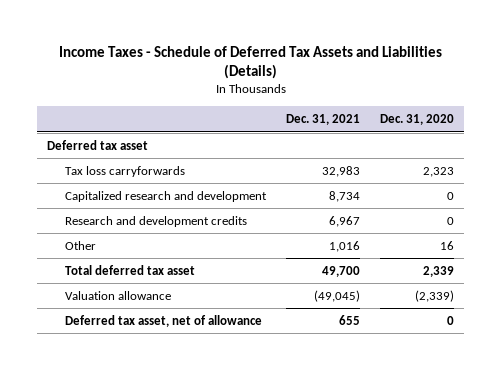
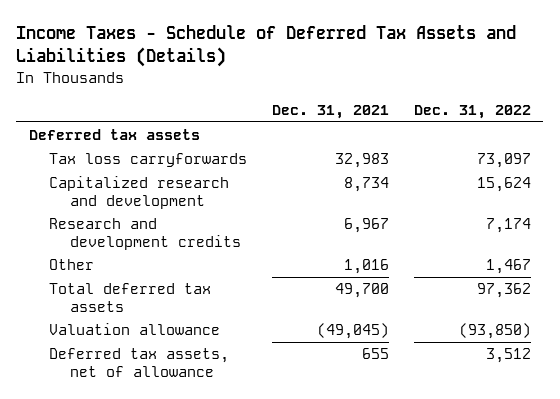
[380,113,455,125] Dec. 31, 2020 -> none
none -> [414,104,532,119] Dec. 31, 2022
[46,139,148,150] Deferred tax asset -> [28,129,200,141] Deferred tax assets
[64,264,195,275] Total deferred tax asset -> [49,283,212,312] Total deferred tax assets
[64,314,262,327] Deferred tax asset, net of allowance -> [49,348,230,377] Deferred tax assets, net of allowance

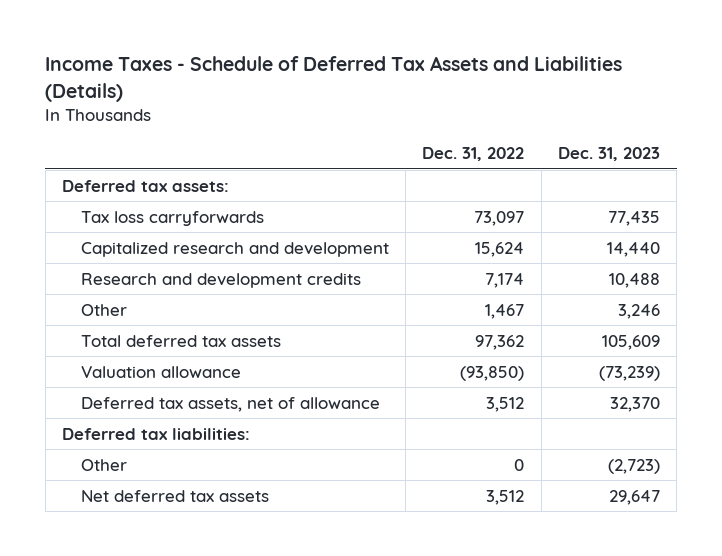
[272,104,390,119] Dec. 31, 2021 -> none
none -> [557,147,660,162] Dec. 31, 2023
[28,129,200,141] Deferred tax assets -> [61,179,229,192] Deferred tax assets:
none -> [61,427,250,440] Deferred tax liabilities:
none -> [80,458,127,471] Other
none -> [80,489,269,502] Net deferred tax assets

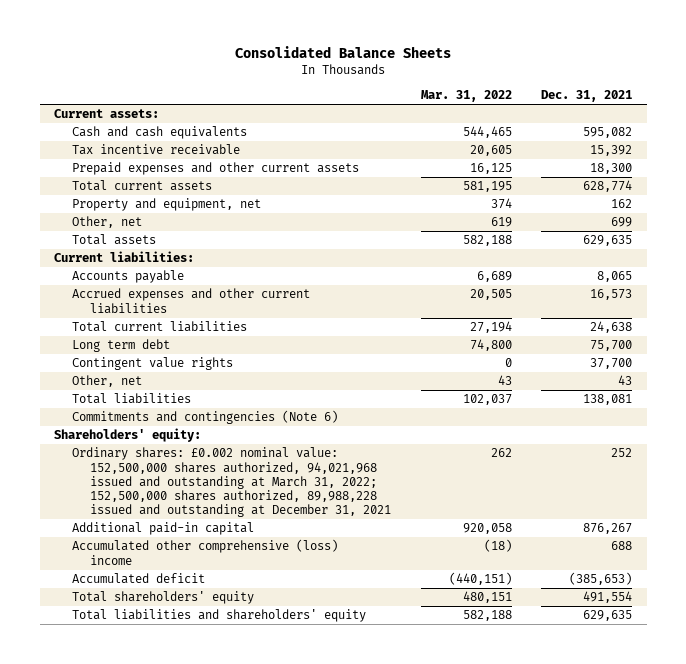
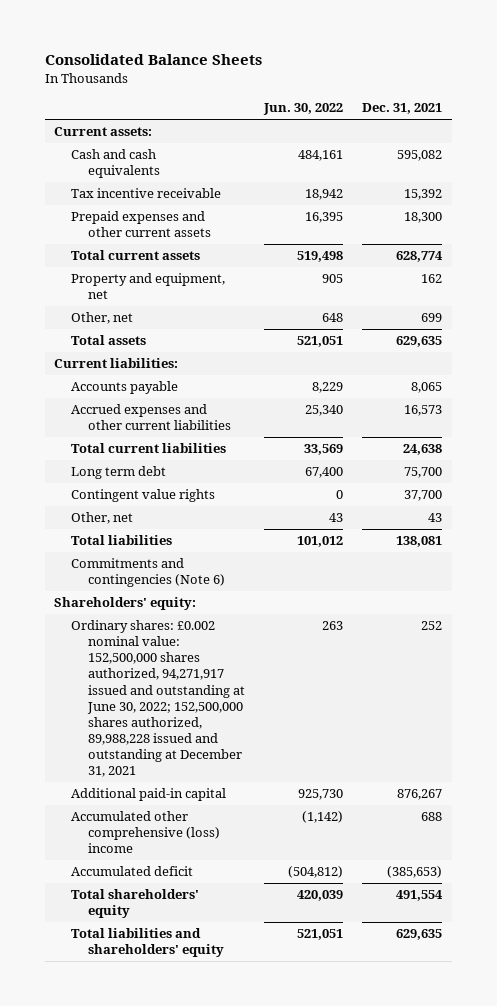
[420,90,512,103] Mar. 31, 2022 -> none
none -> [263,103,344,116] Jun. 30, 2022
[72,447,392,518] Ordinary shares: £0.002 nominal value: 152,500,000 shares authorized, 94,021,968 issued and outstanding at March 31, 2022; 152,500,000 shares authorized, 89,988,228 issued and outstanding at December 31, 2021 -> [71,620,246,778] Ordinary shares: £0.002 nominal value: 152,500,000 shares authorized, 94,271,917 issued and outstanding at June 30, 2022; 152,500,000 shares authorized, 89,988,228 issued and outstanding at December 31, 2021

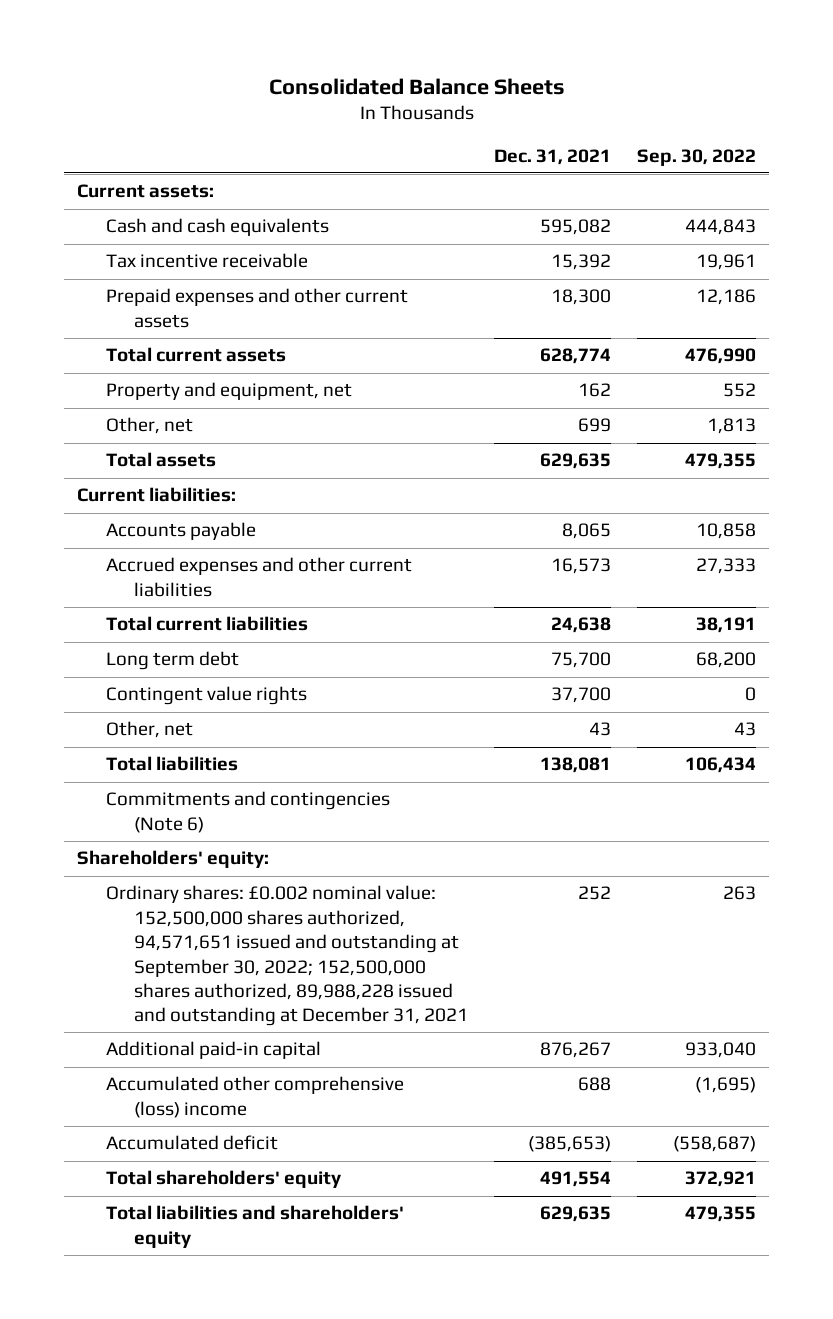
[263,103,344,116] Jun. 30, 2022 -> none
none -> [637,148,757,166] Sep. 30, 2022
[71,620,246,778] Ordinary shares: £0.002 nominal value: 152,500,000 shares authorized, 94,271,917 issued and outstanding at June 30, 2022; 152,500,000 shares authorized, 89,988,228 issued and outstanding at December 31, 2021 -> [105,885,469,1027] Ordinary shares: £0.002 nominal value: 152,500,000 shares authorized, 94,571,651 issued and outstanding at September 30, 2022; 152,500,000 shares authorized, 89,988,228 issued and outstanding at December 31, 2021

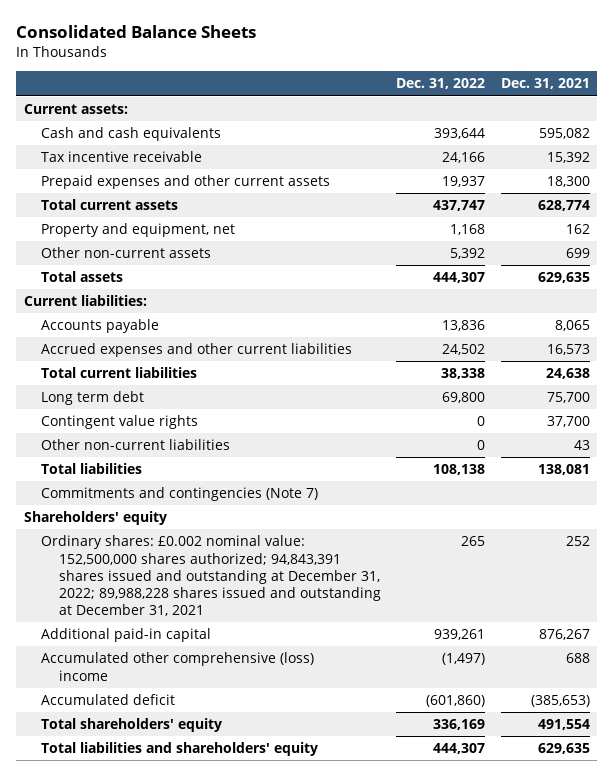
[637,148,757,166] Sep. 30, 2022 -> none
none -> [396,78,486,90] Dec. 31, 2022
[105,417,193,435] Other, net -> [41,247,212,259] Other non-current assets
[105,721,193,739] Other, net -> [41,439,231,451] Other non-current liabilities
[105,791,390,833] Commitments and contingencies (Note 6) -> [41,487,319,502] Commitments and contingencies (Note 7)
[77,850,270,869] Shareholders' equity: -> [23,511,167,526] Shareholders' equity
[105,885,469,1027] Ordinary shares: £0.002 nominal value: 152,500,000 shares authorized, 94,571,651 issued and outstanding at September 30, 2022; 152,500,000 shares authorized, 89,988,228 issued and outstanding at December 31, 2021 -> [41,535,381,617] Ordinary shares: £0.002 nominal value: 152,500,000 shares authorized; 94,843,391 shares issued and outstanding at December 31, 2022; 89,988,228 shares issued and outstanding at December 31, 2021

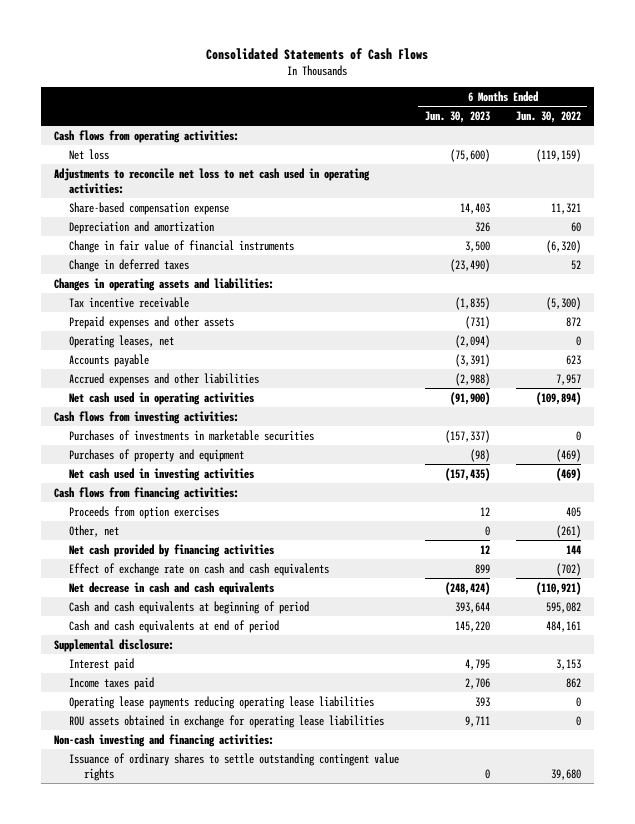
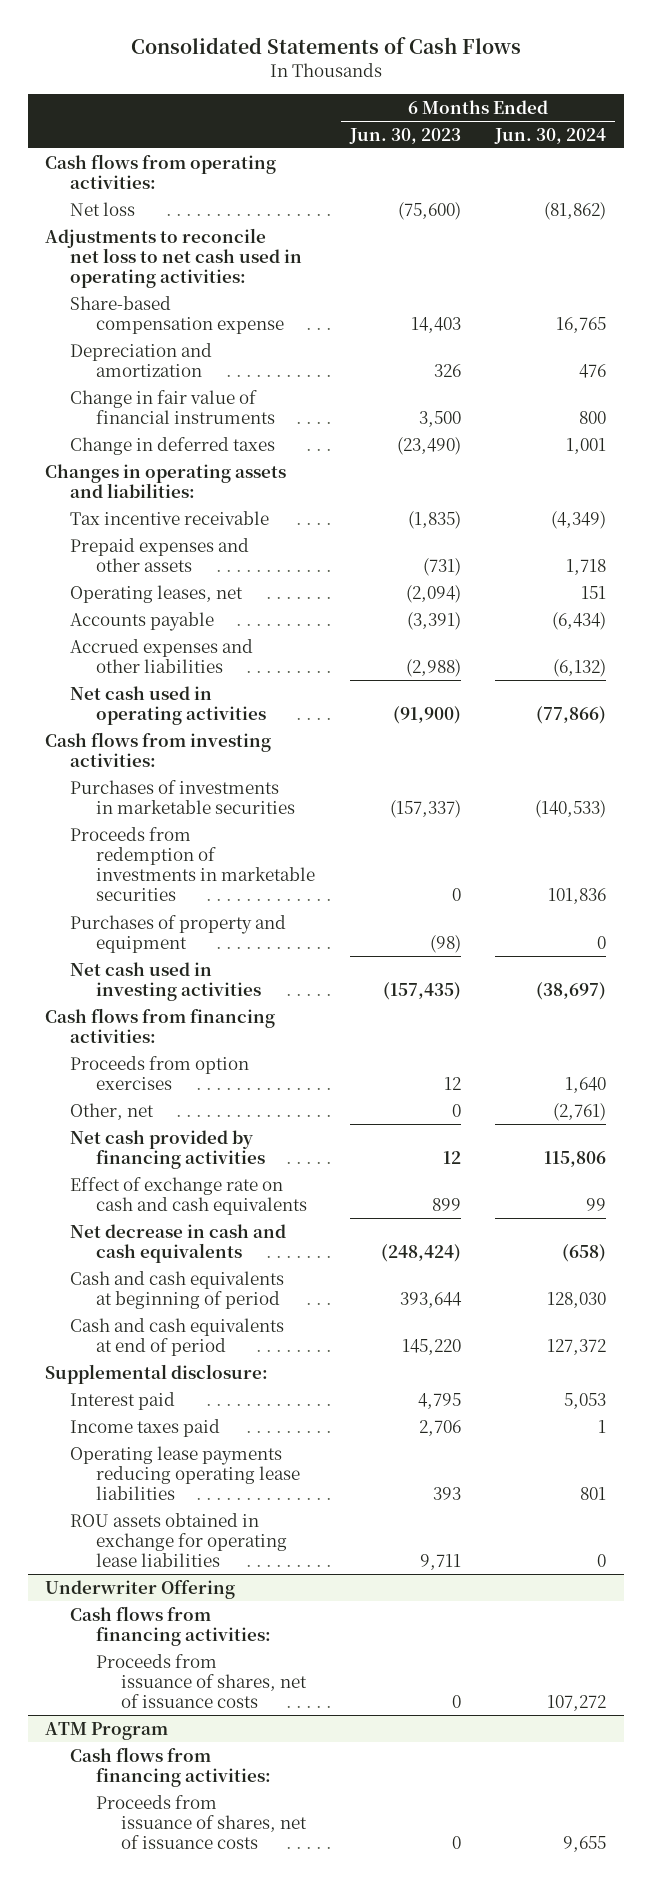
[515,110,581,123] Jun. 30, 2022 -> none
none -> [494,127,607,144] Jun. 30, 2024
none -> [70,826,315,902] Proceeds from redemption of investments in marketable securities
[53,733,274,747] Non-cash investing and financing activities: -> none
[68,752,399,782] Issuance of ordinary shares to settle outstanding contingent value rights -> none
none -> [44,1579,235,1599] Underwriter Offering
none -> [70,1605,271,1646] Cash flows from financing activities:
none -> [95,1653,308,1709] Proceeds from issuance of shares, net of issuance costs
none -> [44,1721,168,1740] ATM Program
none -> [70,1746,271,1787] Cash flows from financing activities:
none -> [95,1794,308,1850] Proceeds from issuance of shares, net of issuance costs

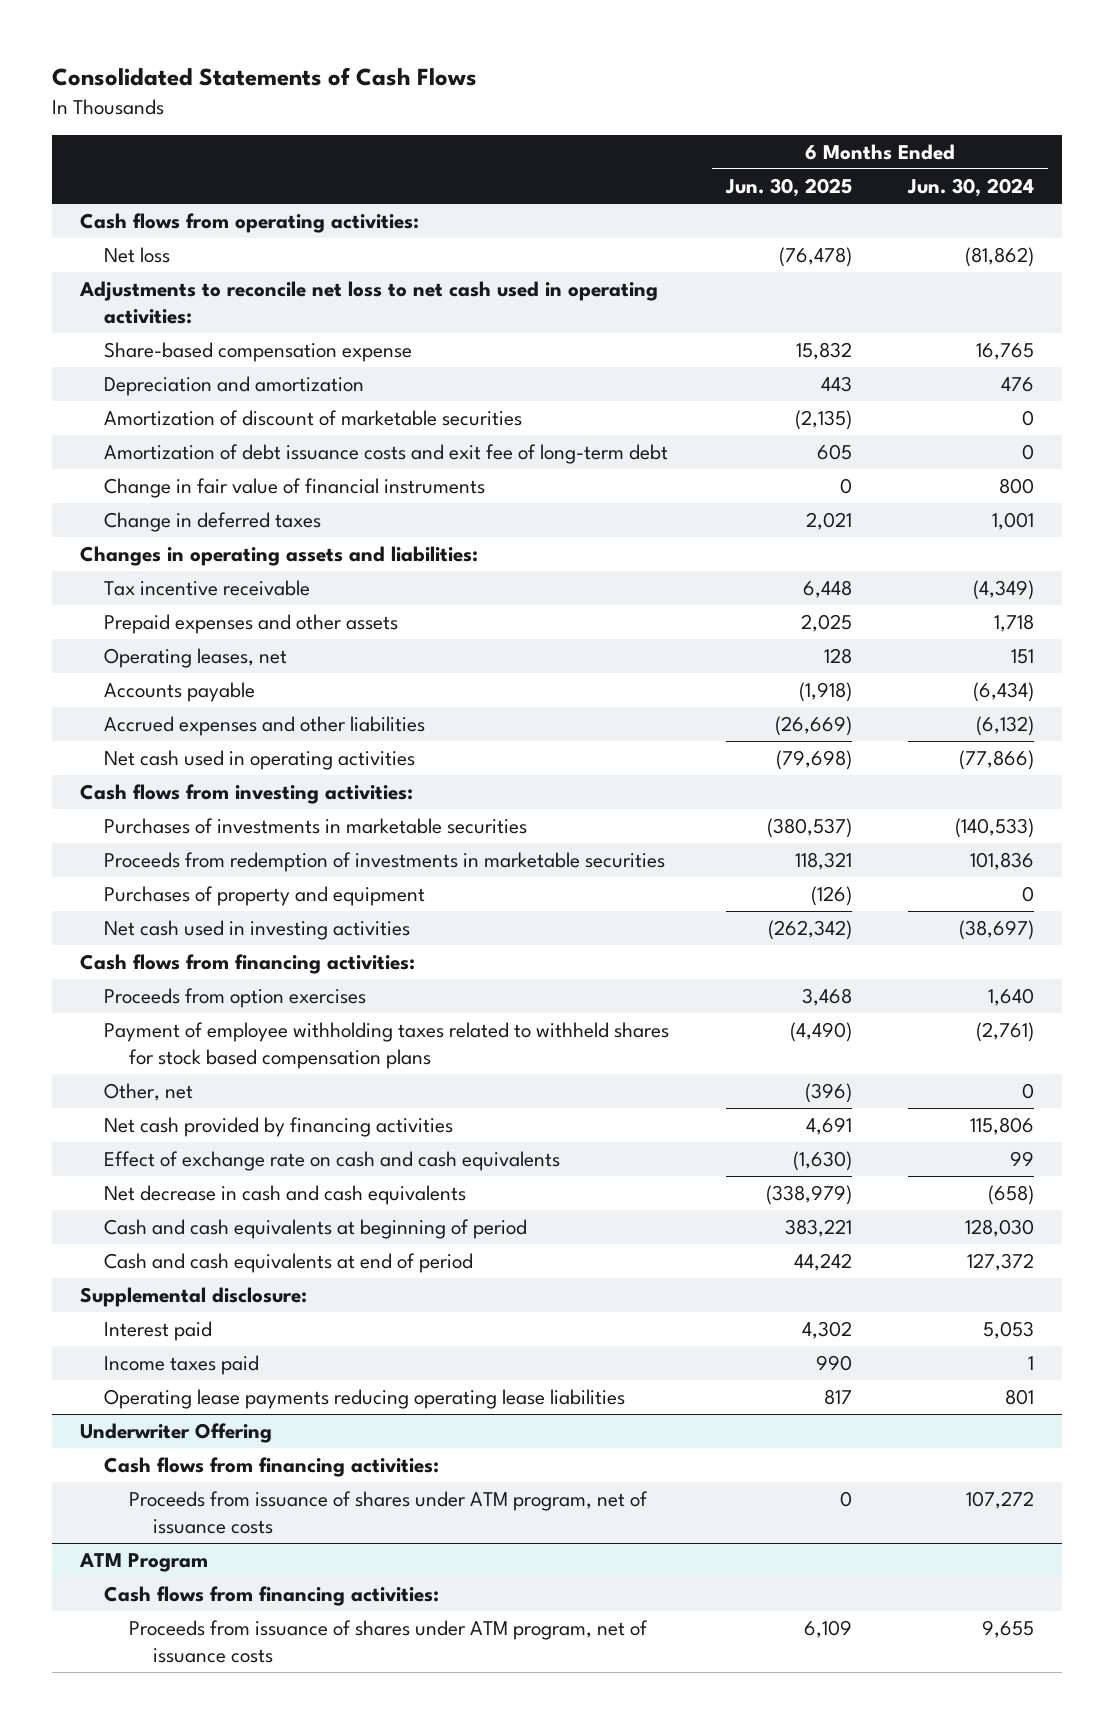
[348,127,461,144] Jun. 30, 2023 -> none
none -> [724,178,852,198] Jun. 30, 2025
none -> [104,410,523,427] Amortization of discount of marketable securities
none -> [104,444,669,465] Amortization of debt issuance costs and exit fee of long-term debt
none -> [104,1022,670,1070] Payment of employee withholding taxes related to withheld shares for stock based compensation plans
[553,1102,607,1121] (2,761) -> [1022,1083,1035,1100] 0
[70,1512,287,1568] ROU assets obtained in exchange for operating lease liabilities -> none
[95,1653,308,1709] Proceeds from issuance of shares, net of issuance costs -> [128,1491,648,1535] Proceeds from issuance of shares under ATM program, net of issuance costs
[95,1794,308,1850] Proceeds from issuance of shares, net of issuance costs -> [128,1620,648,1664] Proceeds from issuance of shares under ATM program, net of issuance costs

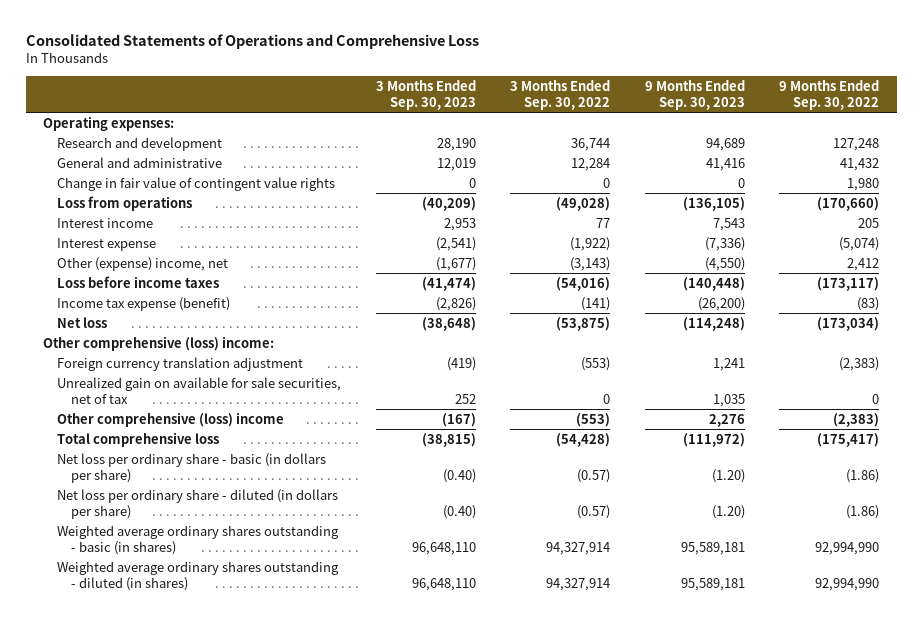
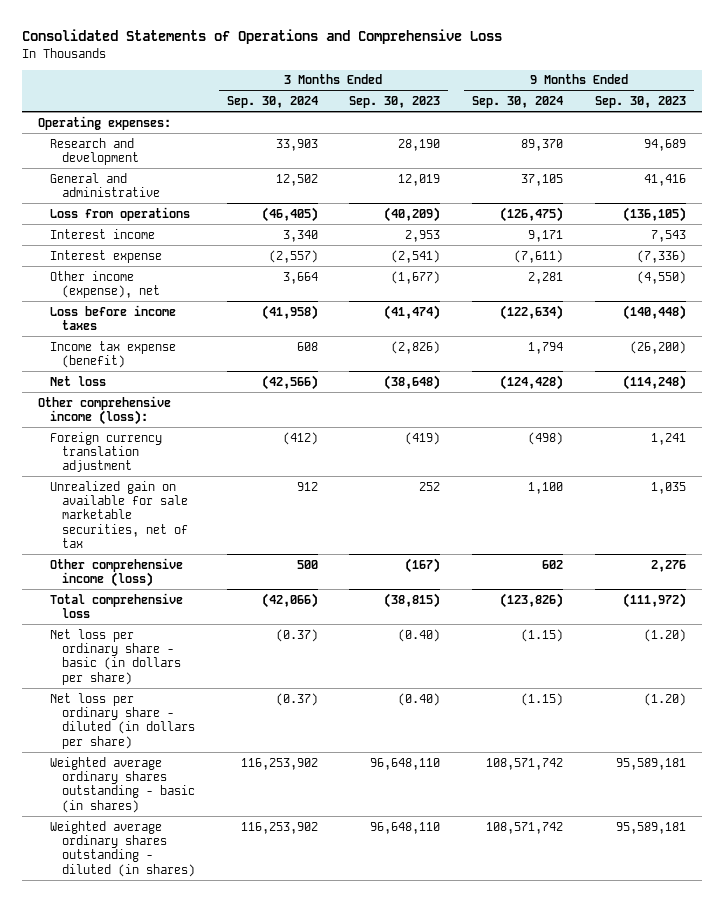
[510,79,611,111] 3 Months Ended Sep. 30, 2022 -> none
[779,79,880,111] 9 Months Ended Sep. 30, 2022 -> none
none -> [226,95,318,108] Sep. 30, 2024
none -> [472,95,564,108] Sep. 30, 2024
[57,176,336,191] Change in fair value of contingent value rights -> none
[57,256,229,271] Other (expense) income, net -> [49,270,160,298] Other income (expense), net
[43,335,275,351] Other comprehensive (loss) income: -> [37,395,171,425] Other comprehensive income (loss):
[57,376,342,404] Unrealized gain on available for sale securities, net of tax -> [49,480,188,549] Unrealized gain on available for sale marketable securities, net of tax
[57,411,285,427] Other comprehensive (loss) income -> [49,557,183,587] Other comprehensive income (loss)

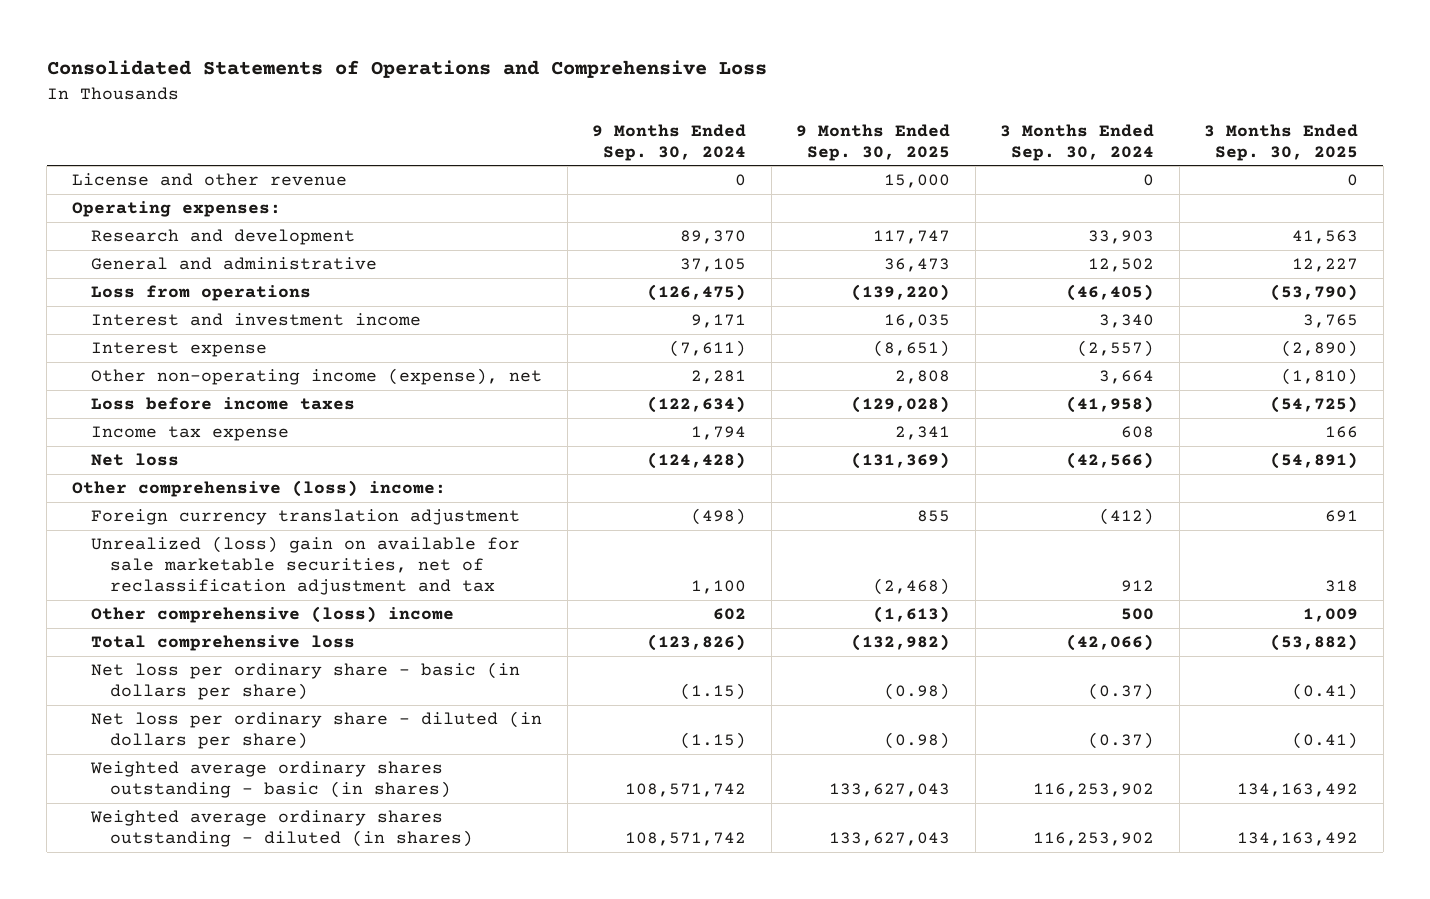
[349,95,441,108] Sep. 30, 2023 -> none
[594,95,686,108] Sep. 30, 2023 -> none
none -> [796,123,951,161] 9 Months Ended Sep. 30, 2025
none -> [1204,123,1359,161] 3 Months Ended Sep. 30, 2025
none -> [71,173,347,187] License and other revenue
[49,228,155,239] Interest income -> [90,313,421,327] Interest and investment income
[49,270,160,298] Other income (expense), net -> [90,368,542,386] Other non-operating income (expense), net
[49,340,176,368] Income tax expense (benefit) -> [90,426,289,442] Income tax expense
[37,395,171,425] Other comprehensive income (loss): -> [71,480,446,498] Other comprehensive (loss) income:
[49,480,188,549] Unrealized gain on available for sale marketable securities, net of tax -> [90,536,520,596] Unrealized (loss) gain on available for sale marketable securities, net of reclassification adjustment and tax
[49,557,183,587] Other comprehensive income (loss) -> [90,606,454,624] Other comprehensive (loss) income

